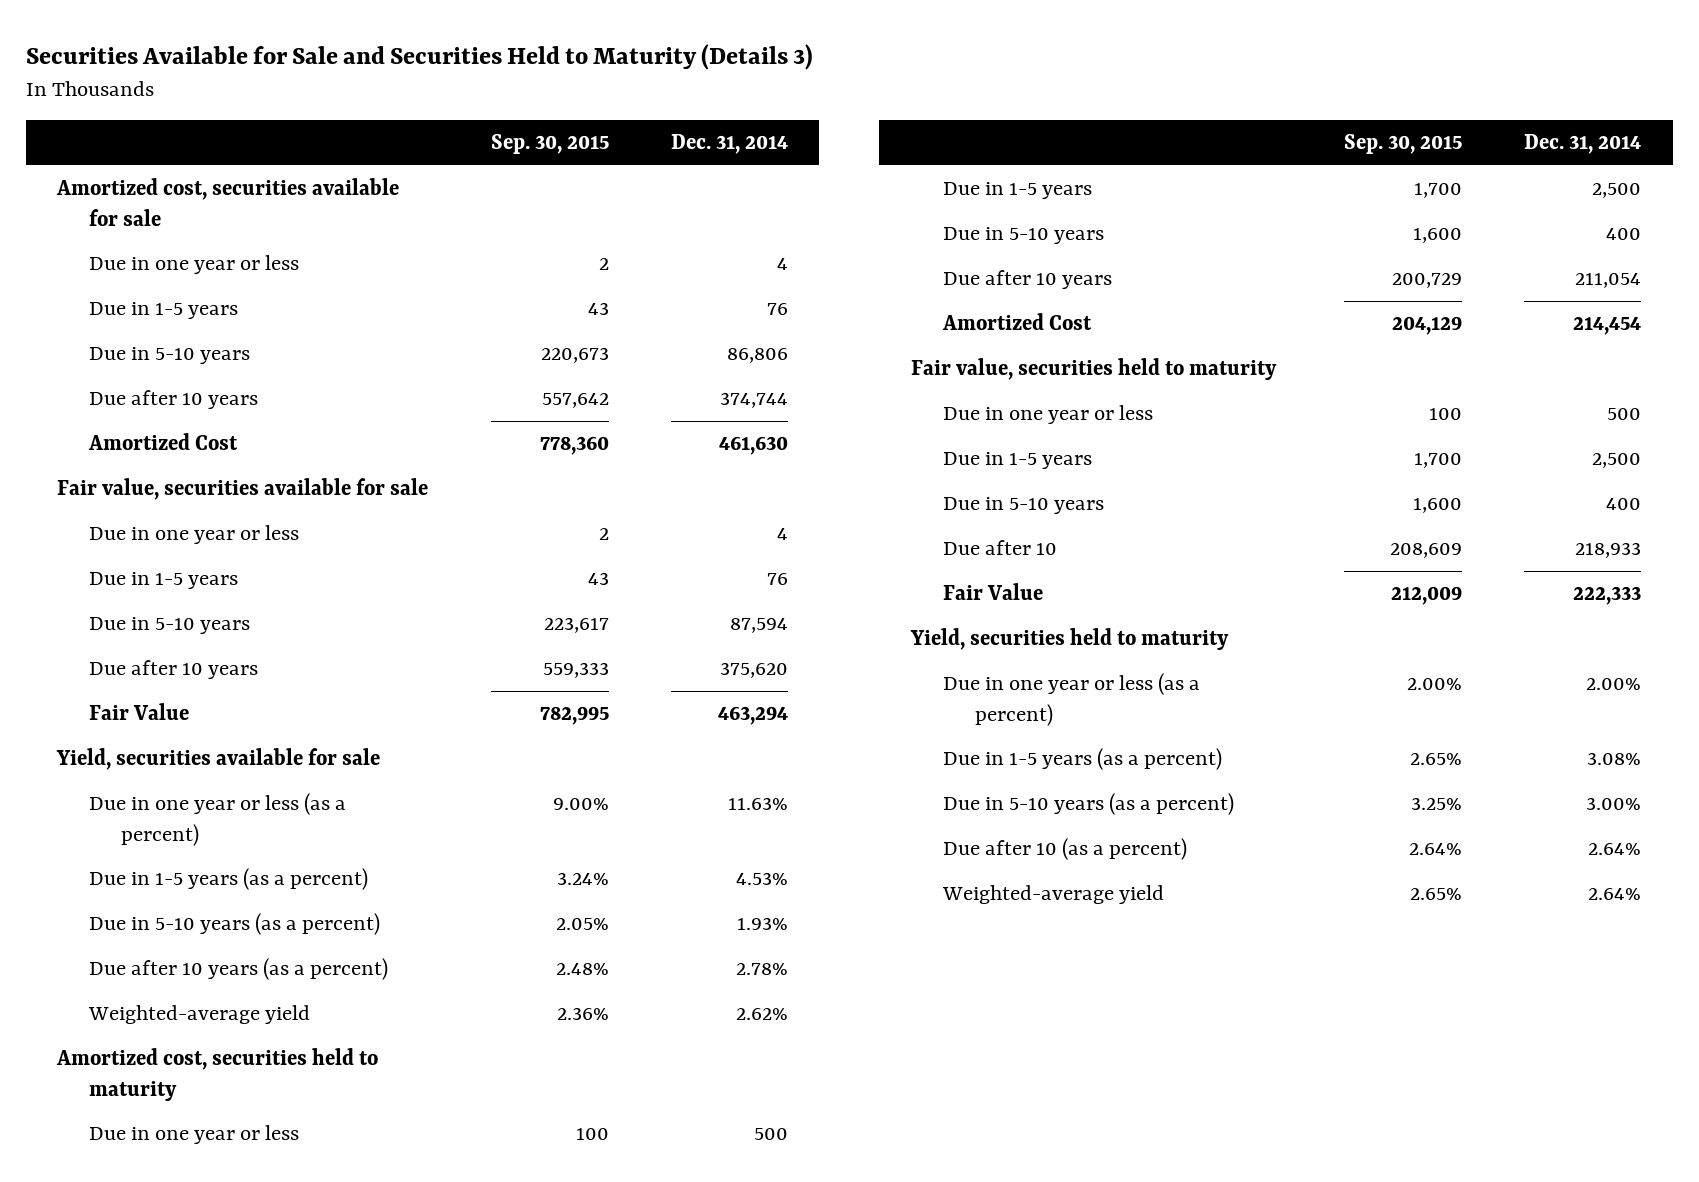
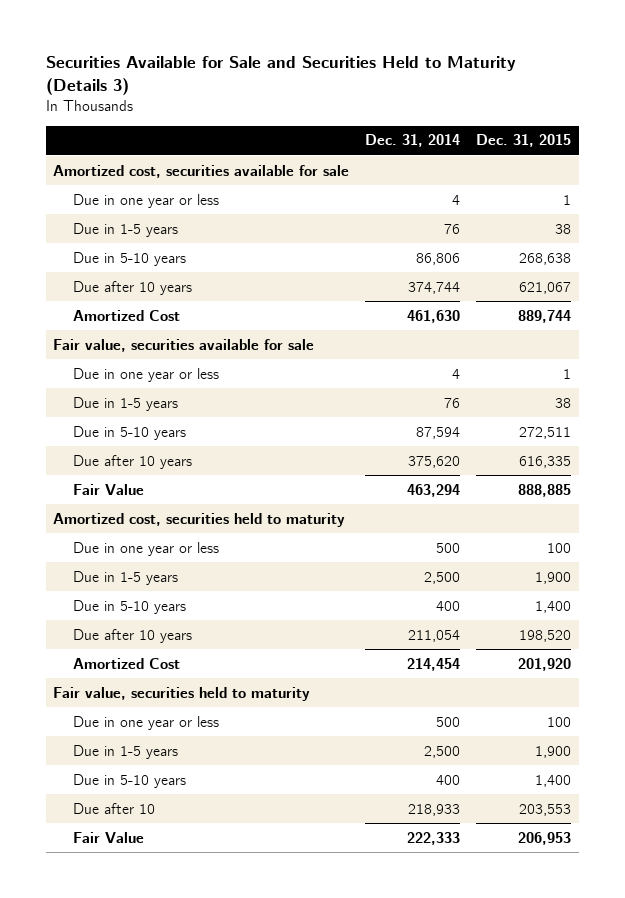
[490,134,609,155] Sep. 30, 2015 -> none
none -> [476,134,572,148] Dec. 31, 2015
[56,748,381,771] Yield, securities available for sale -> none
[89,793,347,846] Due in one year or less (as a percent) -> none
[89,868,369,891] Due in 1-5 years (as a percent) -> none
[89,913,381,936] Due in 5-10 years (as a percent) -> none
[89,958,389,981] Due after 10 years (as a percent) -> none
[88,1005,311,1025] Weighted-average yield -> none
[909,628,1229,651] Yield, securities held to maturity -> none
[942,673,1200,726] Due in one year or less (as a percent) -> none
[942,748,1222,771] Due in 1-5 years (as a percent) -> none
[942,793,1234,816] Due in 5-10 years (as a percent) -> none
[942,838,1187,861] Due after 10 (as a percent) -> none
[941,885,1164,905] Weighted-average yield -> none

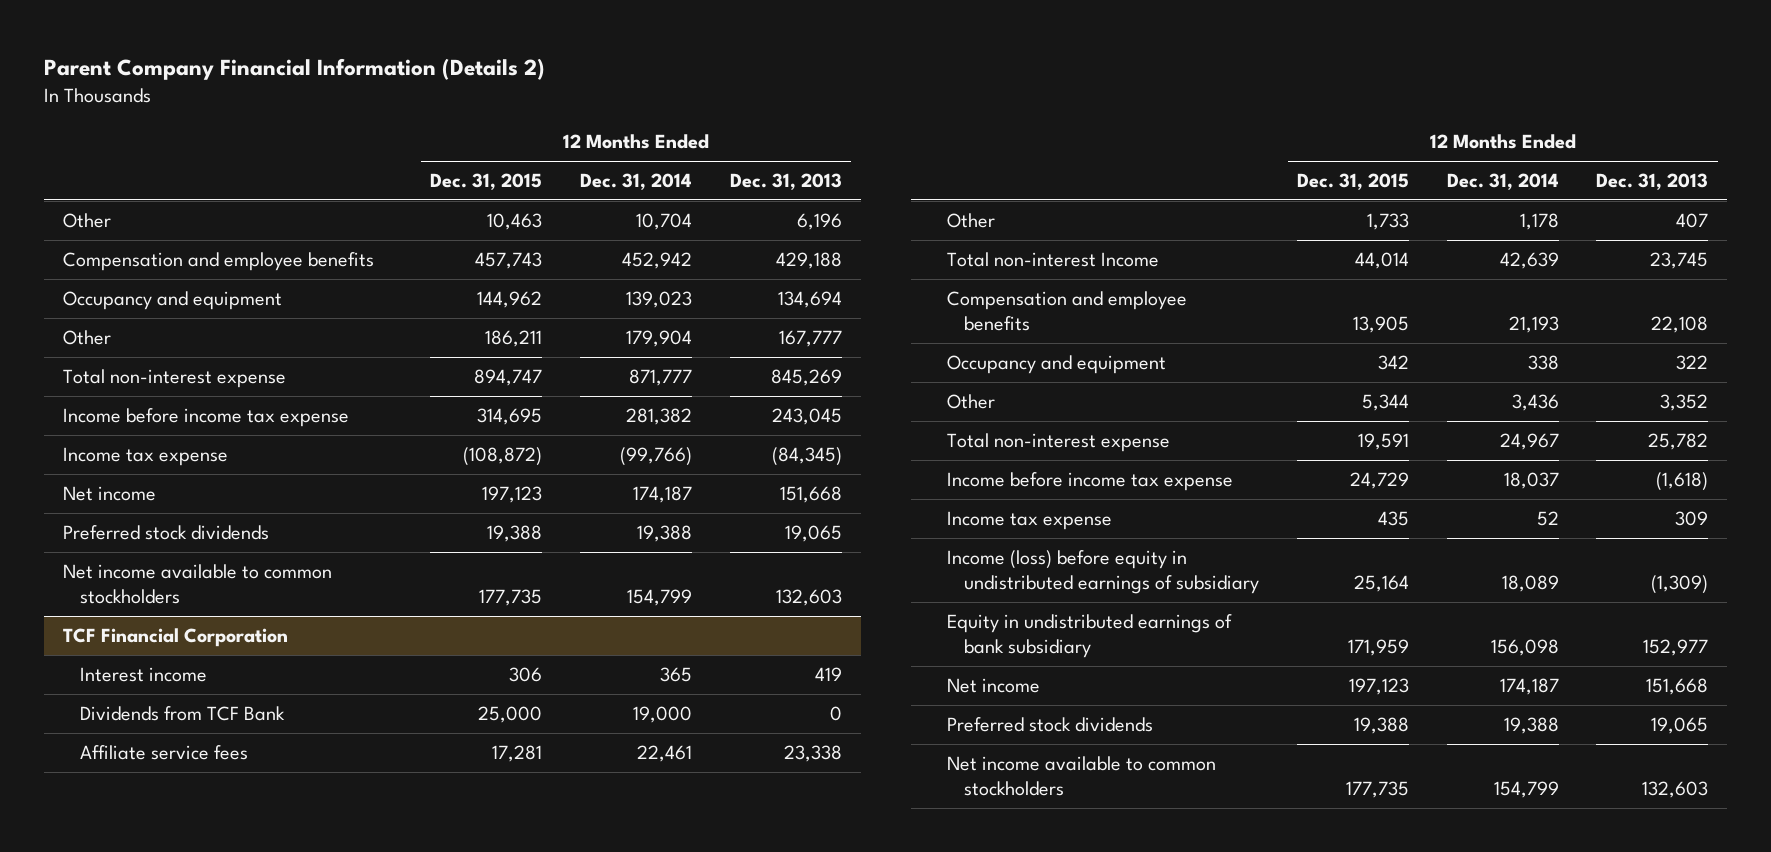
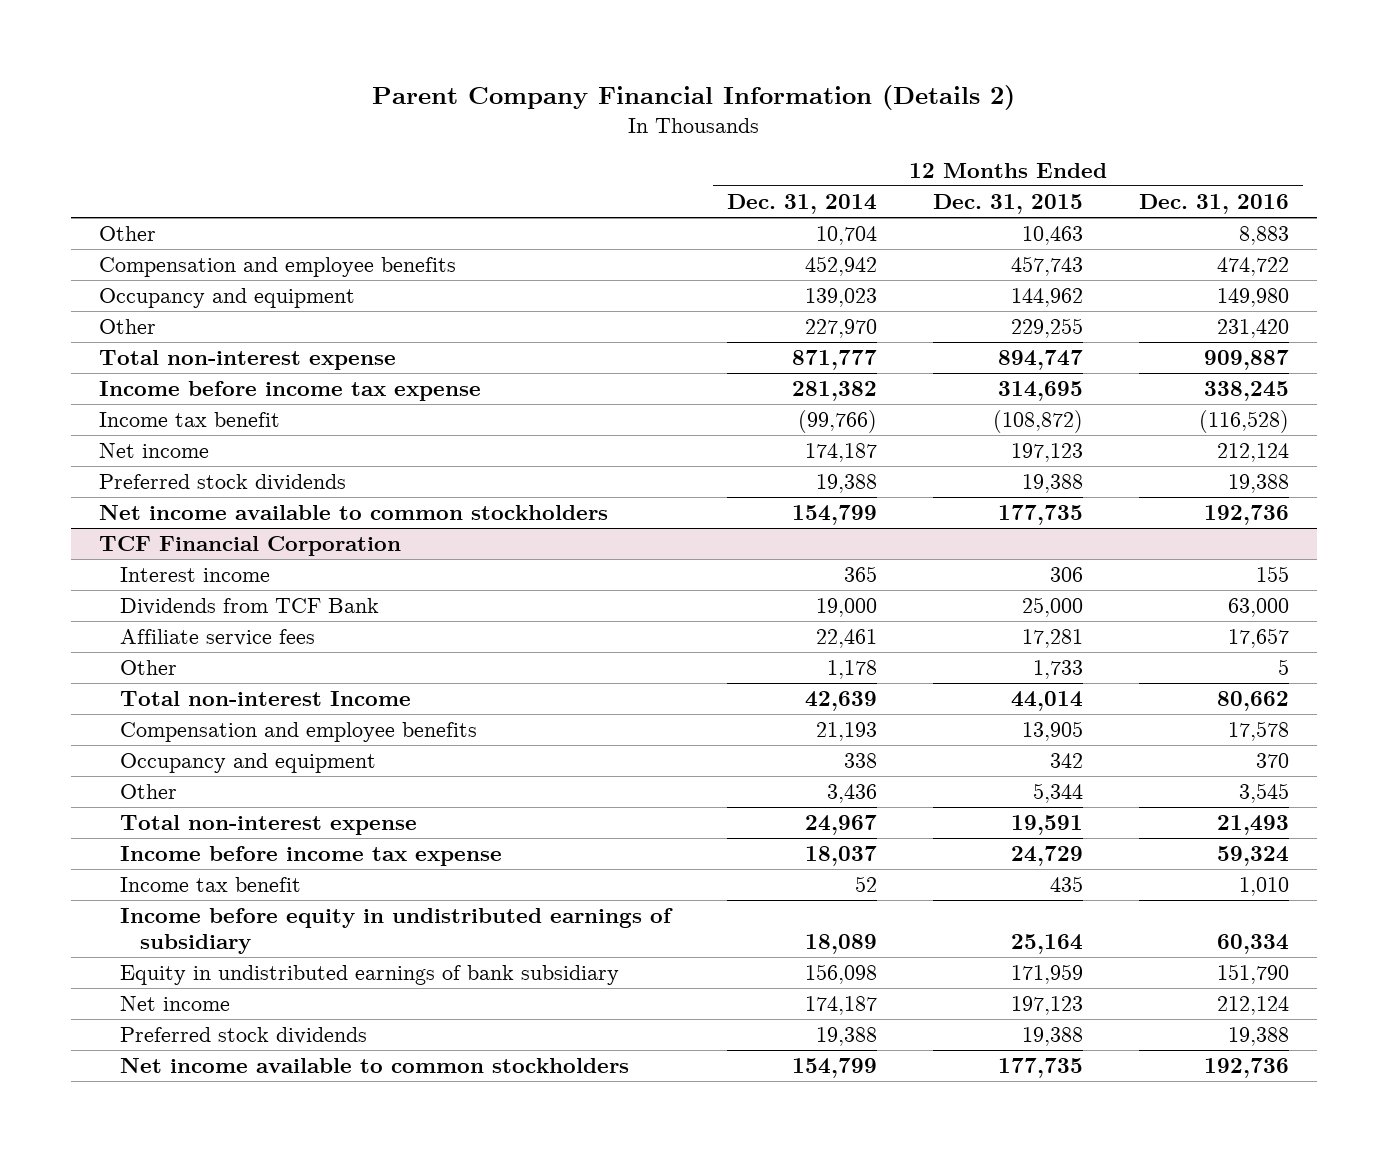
[729,173,842,191] Dec. 31, 2013 -> none
none -> [1138,193,1289,214] Dec. 31, 2016
[485,329,543,347] 186,211 -> [1010,318,1083,339] 229,255
[626,329,693,347] 179,904 -> [804,319,877,339] 227,970
[62,446,228,466] Income tax expense -> [99,412,281,428] Income tax benefit
[947,510,1113,530] Income tax expense -> [119,877,301,893] Income tax benefit
[947,549,1260,595] Income (loss) before equity in undistributed earnings of subsidiary -> [119,908,673,955] Income before equity in undistributed earnings of subsidiary

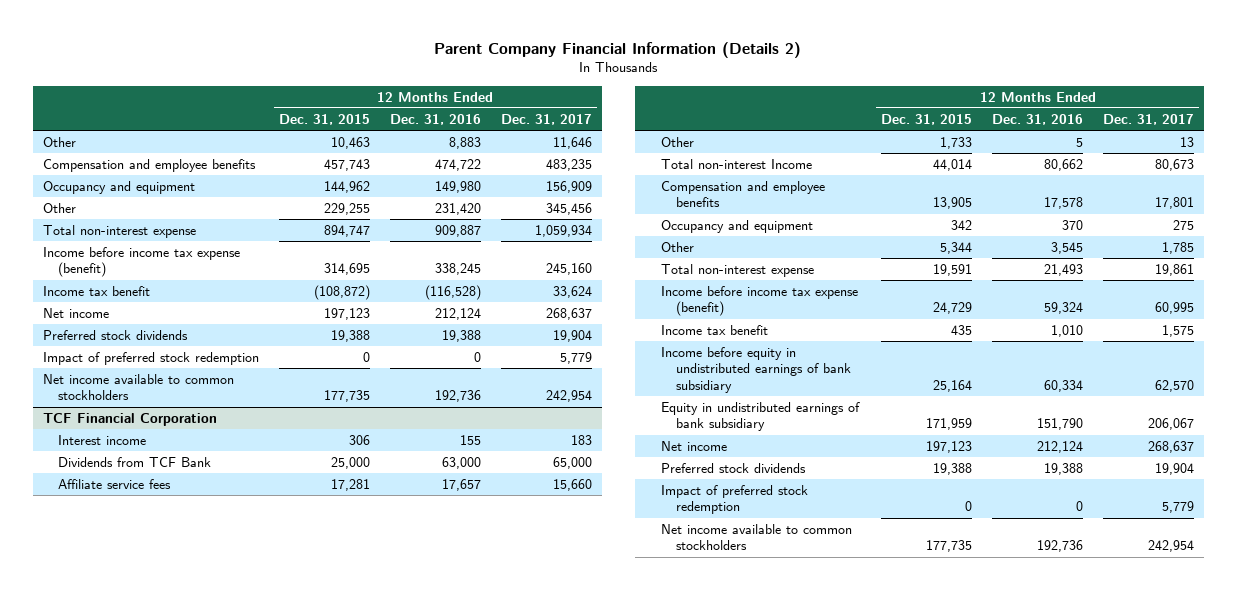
[726,193,877,214] Dec. 31, 2014 -> none
none -> [500,113,592,125] Dec. 31, 2017
[99,381,482,402] Income before income tax expense -> [42,246,240,278] Income before income tax expense (benefit)
none -> [42,351,259,365] Impact of preferred stock redemption
[119,846,502,867] Income before income tax expense -> [660,285,858,317] Income before income tax expense (benefit)
[119,908,673,955] Income before equity in undistributed earnings of subsidiary -> [660,346,852,393] Income before equity in undistributed earnings of bank subsidiary
none -> [660,484,808,515] Impact of preferred stock redemption

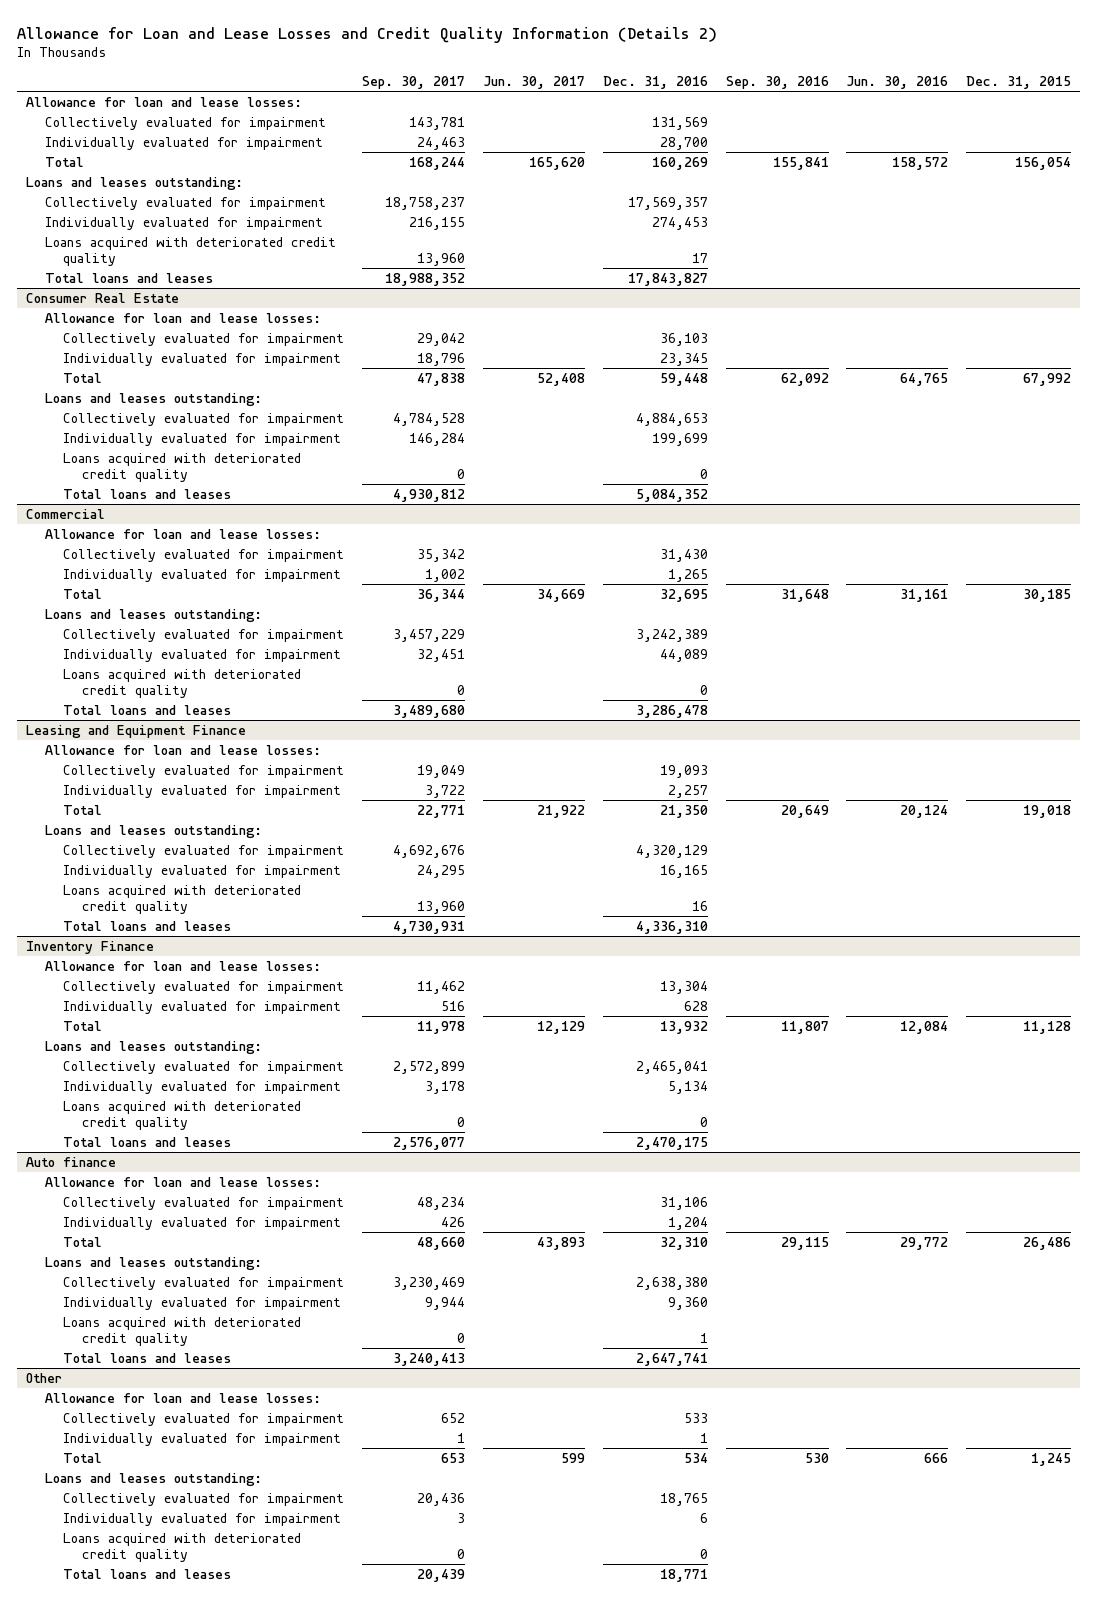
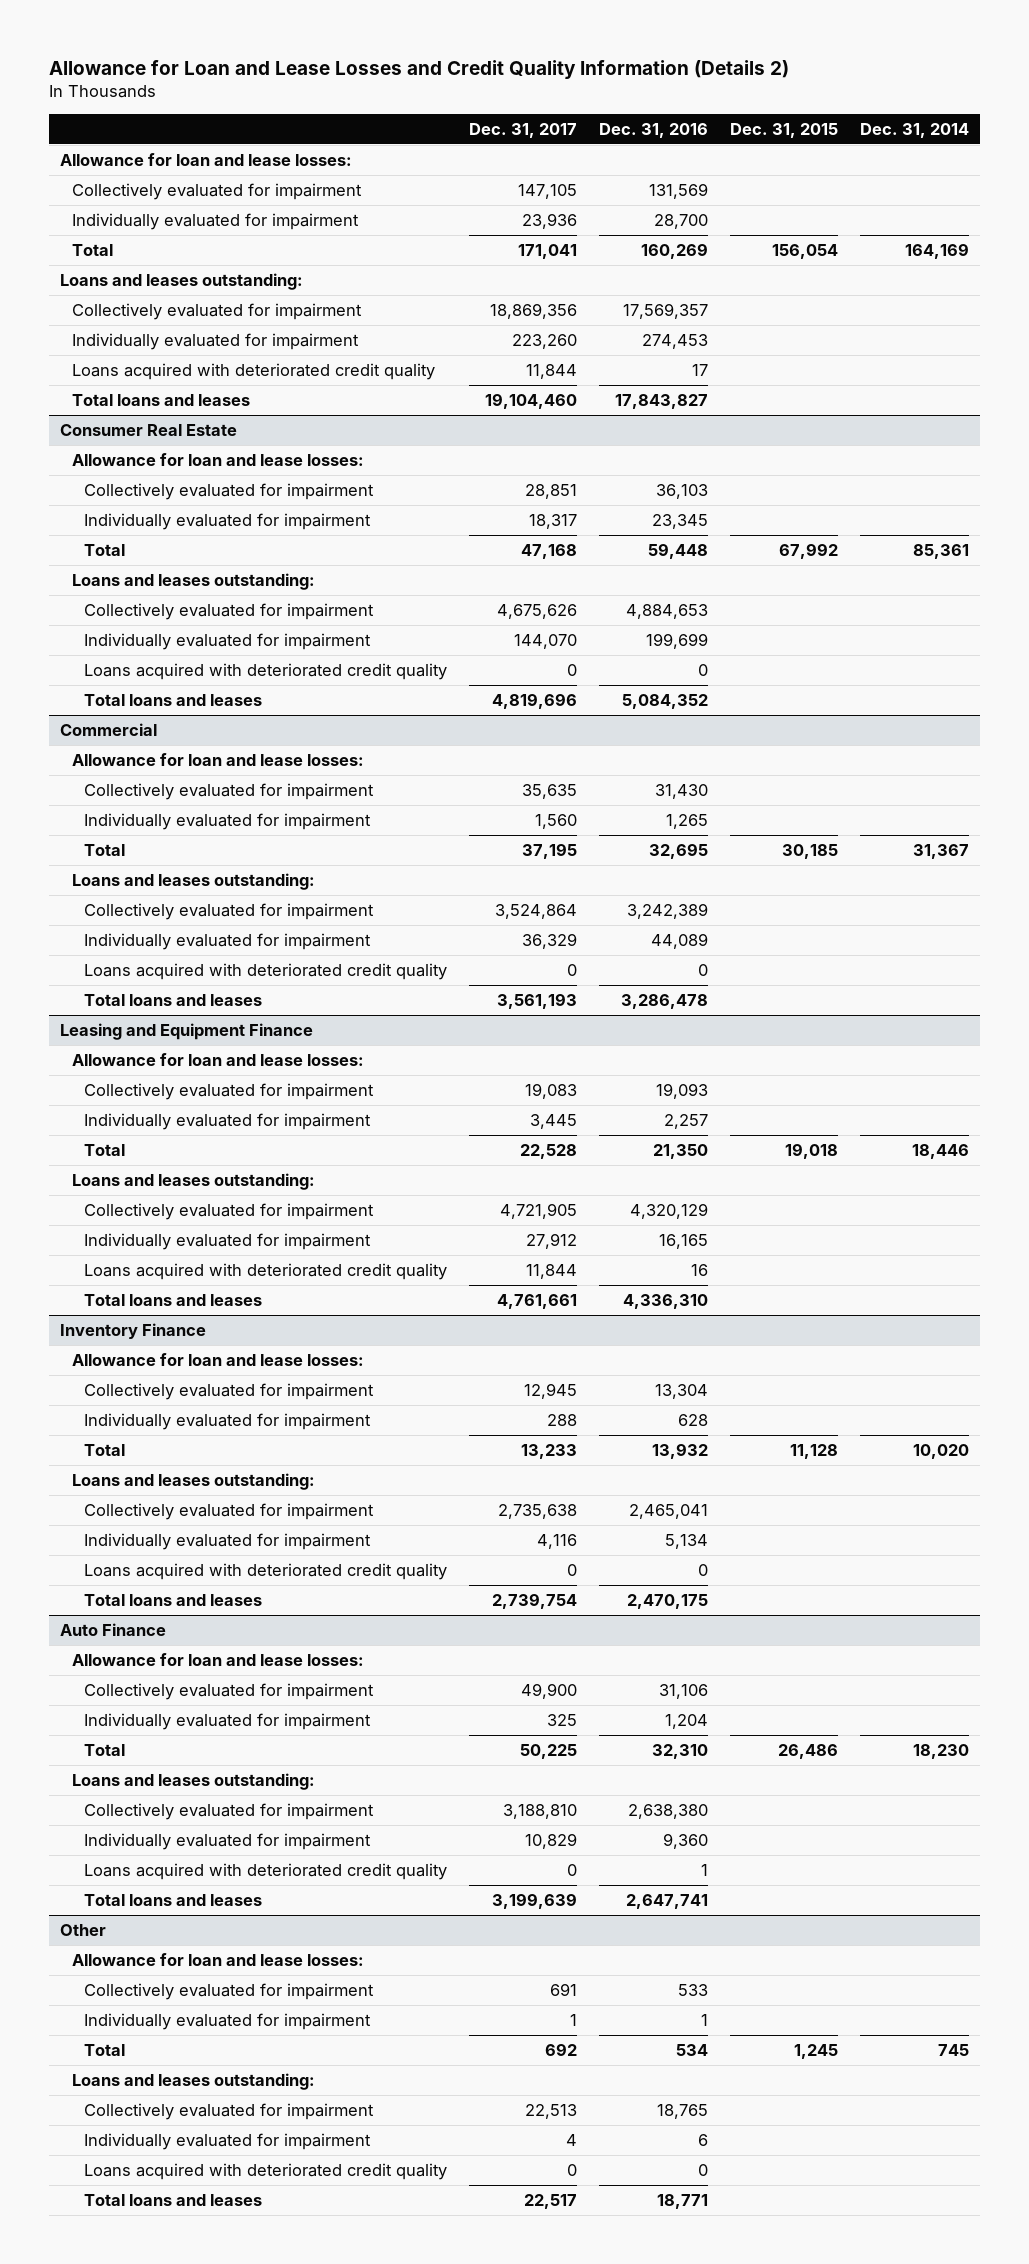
[362,75,466,89] Sep. 30, 2017 -> none
[483,75,586,89] Jun. 30, 2017 -> none
[725,75,829,89] Sep. 30, 2016 -> none
[846,75,949,89] Jun. 30, 2016 -> none
none -> [468,122,577,138] Dec. 31, 2017
none -> [859,122,969,138] Dec. 31, 2014
[26,1156,117,1167] Auto finance -> [60,1623,167,1637] Auto Finance

